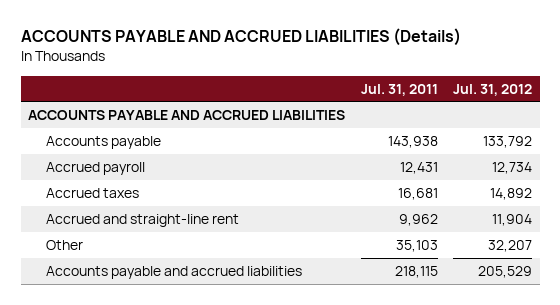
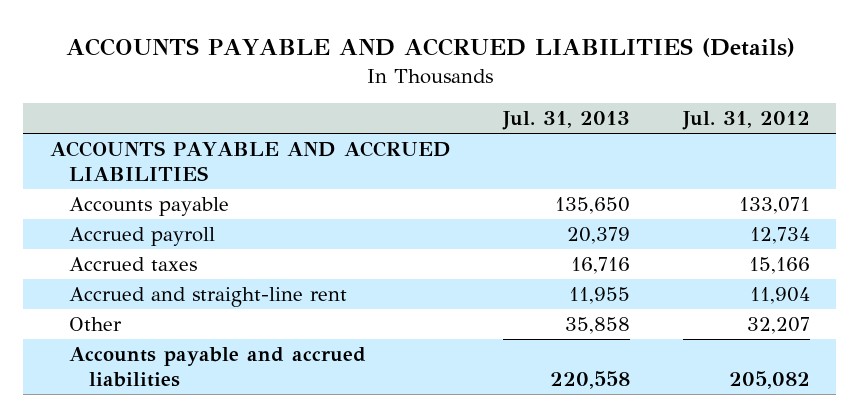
[360,83,438,96] Jul. 31, 2011 -> none
none -> [502,111,631,131] Jul. 31, 2013
[483,136,533,149] 133,792 -> [739,197,811,215] 133,071
[490,188,533,201] 14,892 -> [749,257,811,275] 15,166
[478,266,533,279] 205,529 -> [729,371,811,390] 205,082

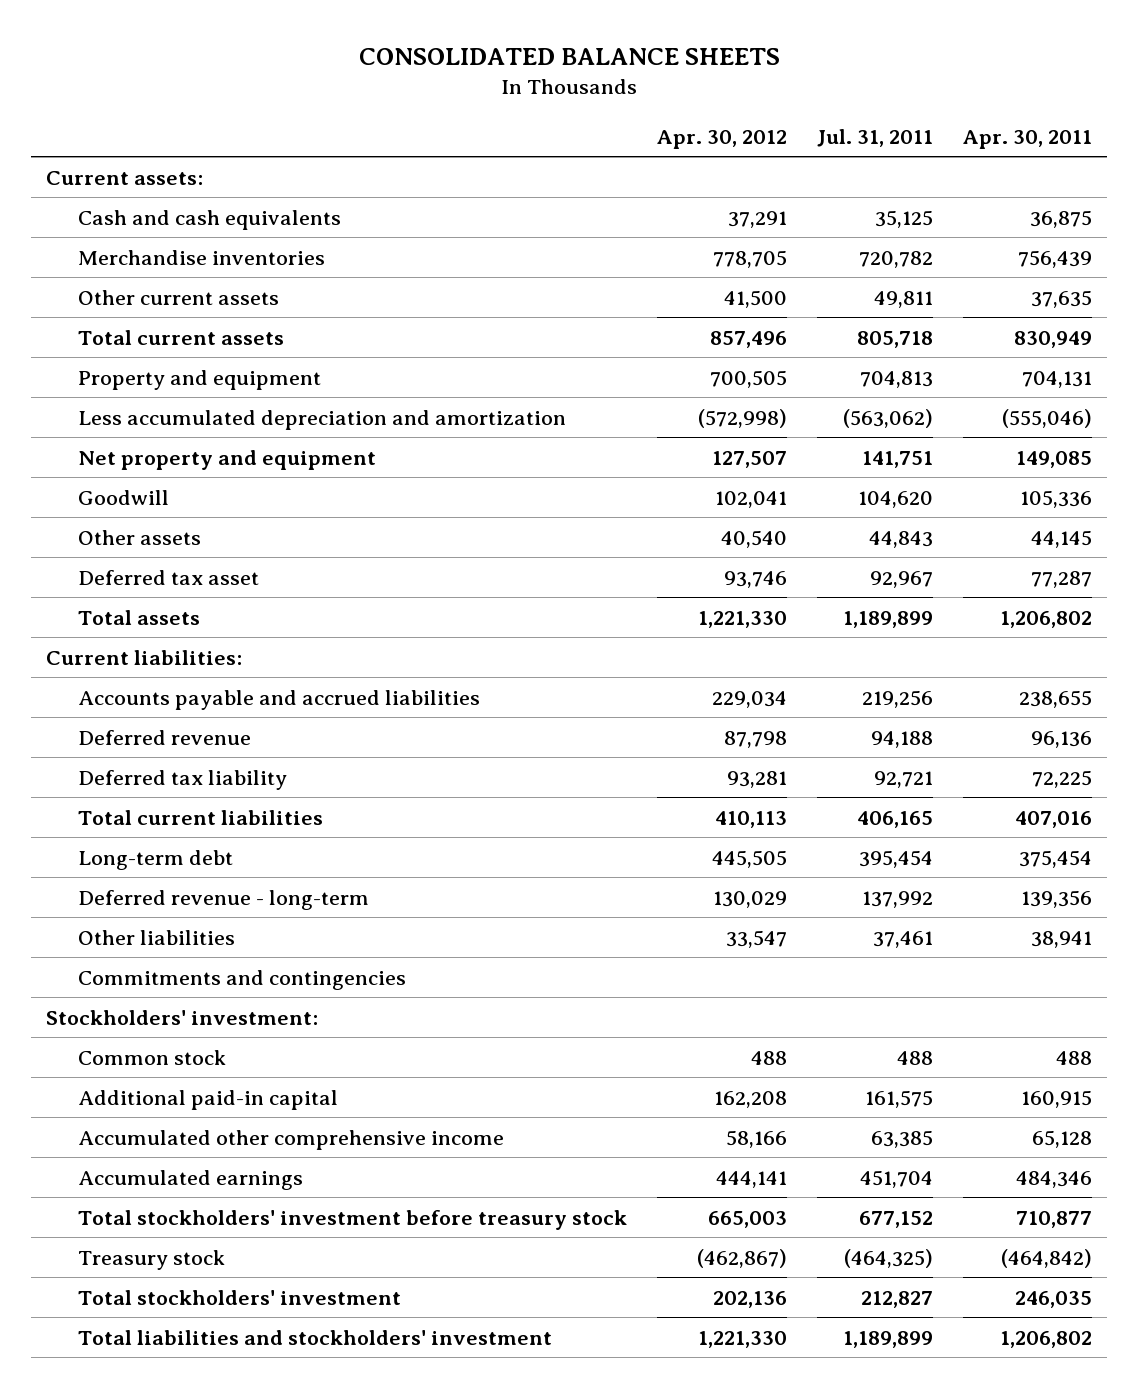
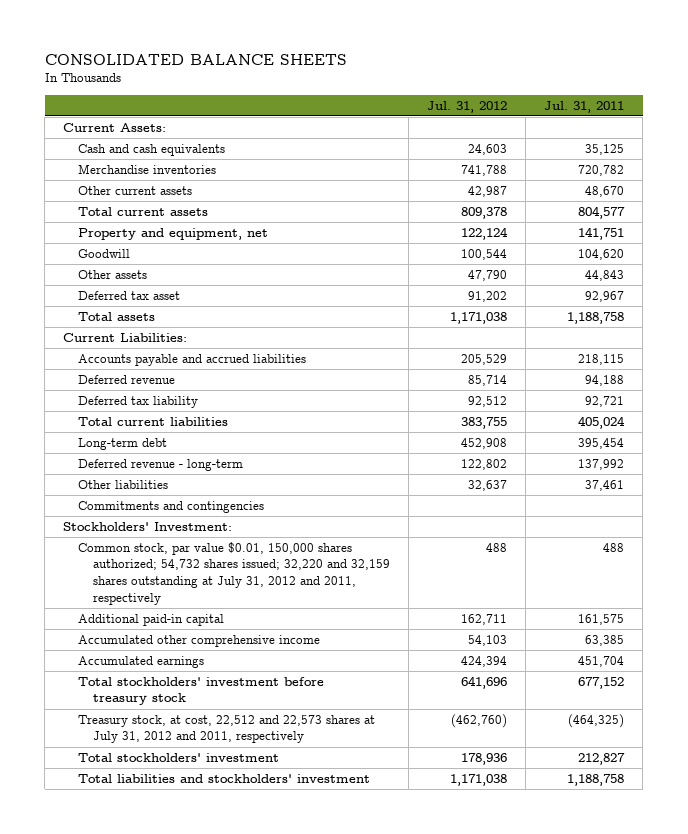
[656,129,787,149] Apr. 30, 2012 -> none
[962,129,1092,149] Apr. 30, 2011 -> none
none -> [427,100,508,113] Jul. 31, 2012
[46,170,204,185] Current assets: -> [63,122,167,132] Current Assets:
[78,369,322,390] Property and equipment -> none
[78,409,567,430] Less accumulated depreciation and amortization -> none
[873,290,933,308] 49,811 -> [585,185,625,197] 48,670
[856,330,933,348] 805,718 -> [578,205,626,219] 804,577
[78,449,377,470] Net property and equipment -> [78,227,269,240] Property and equipment, net
[842,610,933,628] 1,189,899 -> [567,311,625,324] 1,188,758
[46,649,243,665] Current liabilities: -> [63,332,188,342] Current Liabilities:
[861,689,933,708] 219,256 -> [578,353,625,365] 218,115
[856,810,933,828] 406,165 -> [578,415,626,429] 405,024
[46,1009,319,1025] Stockholders' investment: -> [63,521,233,531] Stockholders' Investment:
[78,1049,227,1065] Common stock -> [78,541,391,605] Common stock, par value $0.01, 150,000 shares authorized; 54,732 shares issued; 32,220 and 32,159 shares outstanding at July 31, 2012 and 2011, respectively
[78,1249,226,1270] Treasury stock -> [78,714,376,744] Treasury stock, at cost, 22,512 and 22,573 shares at July 31, 2012 and 2011, respectively
[842,1330,933,1348] 1,189,899 -> [567,773,625,786] 1,188,758

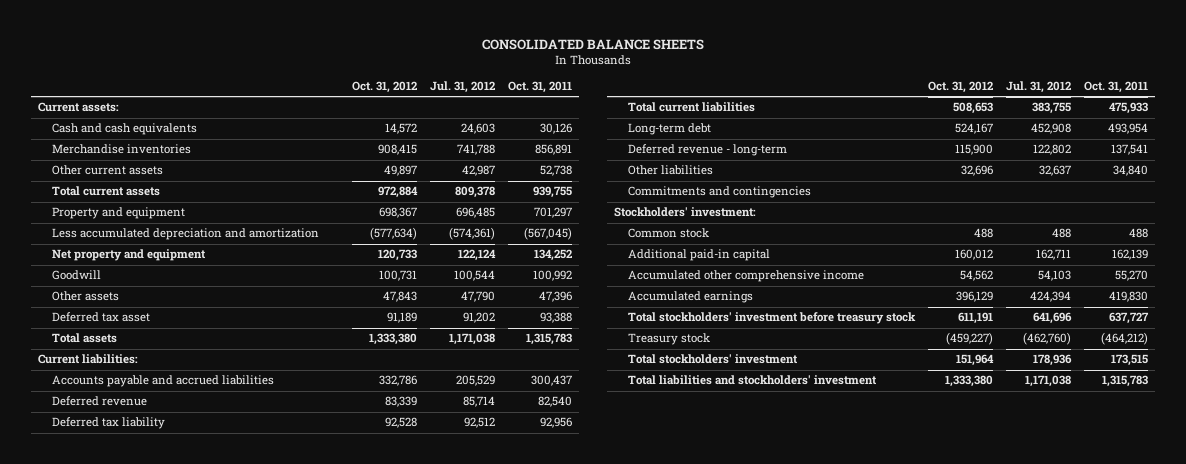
[544,100,625,113] Jul. 31, 2011 -> none
none -> [351,81,417,94] Oct. 31, 2012
none -> [508,81,573,94] Oct. 31, 2011
[63,122,167,132] Current Assets: -> [37,102,119,113] Current assets:
none -> [51,207,185,220] Property and equipment
none -> [51,228,319,241] Less accumulated depreciation and amortization
[78,227,269,240] Property and equipment, net -> [51,249,206,262] Net property and equipment
[63,332,188,342] Current Liabilities: -> [37,354,138,365] Current liabilities:
[63,521,233,531] Stockholders' Investment: -> [613,207,756,218] Stockholders' investment:
[78,541,391,605] Common stock, par value $0.01, 150,000 shares authorized; 54,732 shares issued; 32,220 and 32,159 shares outstanding at July 31, 2012 and 2011, respectively -> [627,228,709,239] Common stock
[78,714,376,744] Treasury stock, at cost, 22,512 and 22,573 shares at July 31, 2012 and 2011, respectively -> [627,333,710,346] Treasury stock

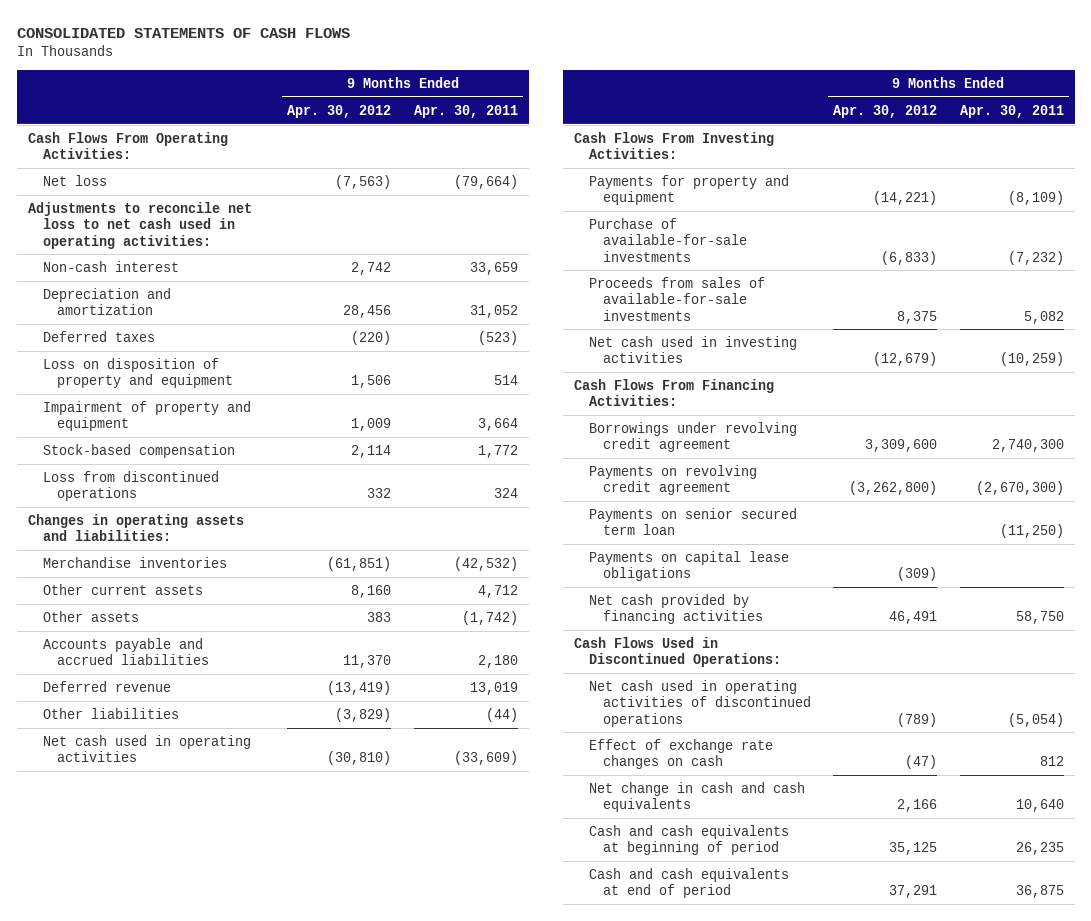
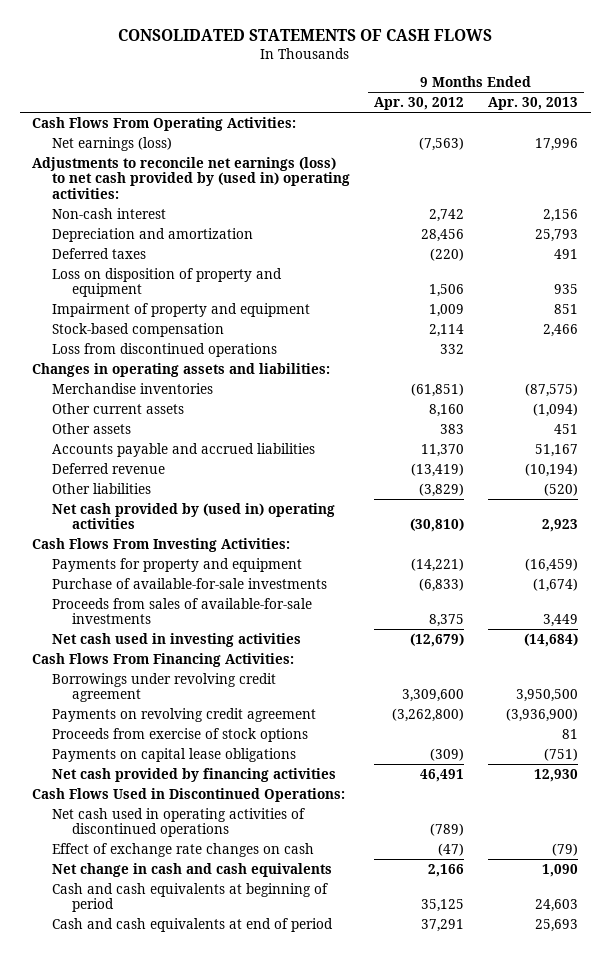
[413,104,518,118] Apr. 30, 2011 -> none
none -> [488,97,579,111] Apr. 30, 2013
[42,174,107,186] Net loss -> [52,136,173,151] Net earnings (loss)
[27,201,252,249] Adjustments to reconcile net loss to net cash used in operating activities: -> [32,156,351,199] Adjustments to reconcile net earnings (loss) to net cash provided by (used in) operating activities:
[42,734,251,763] Net cash used in operating activities -> [52,502,336,530] Net cash provided by (used in) operating activities
[588,507,797,536] Payments on senior secured term loan -> none
none -> [52,727,309,742] Proceeds from exercise of stock options

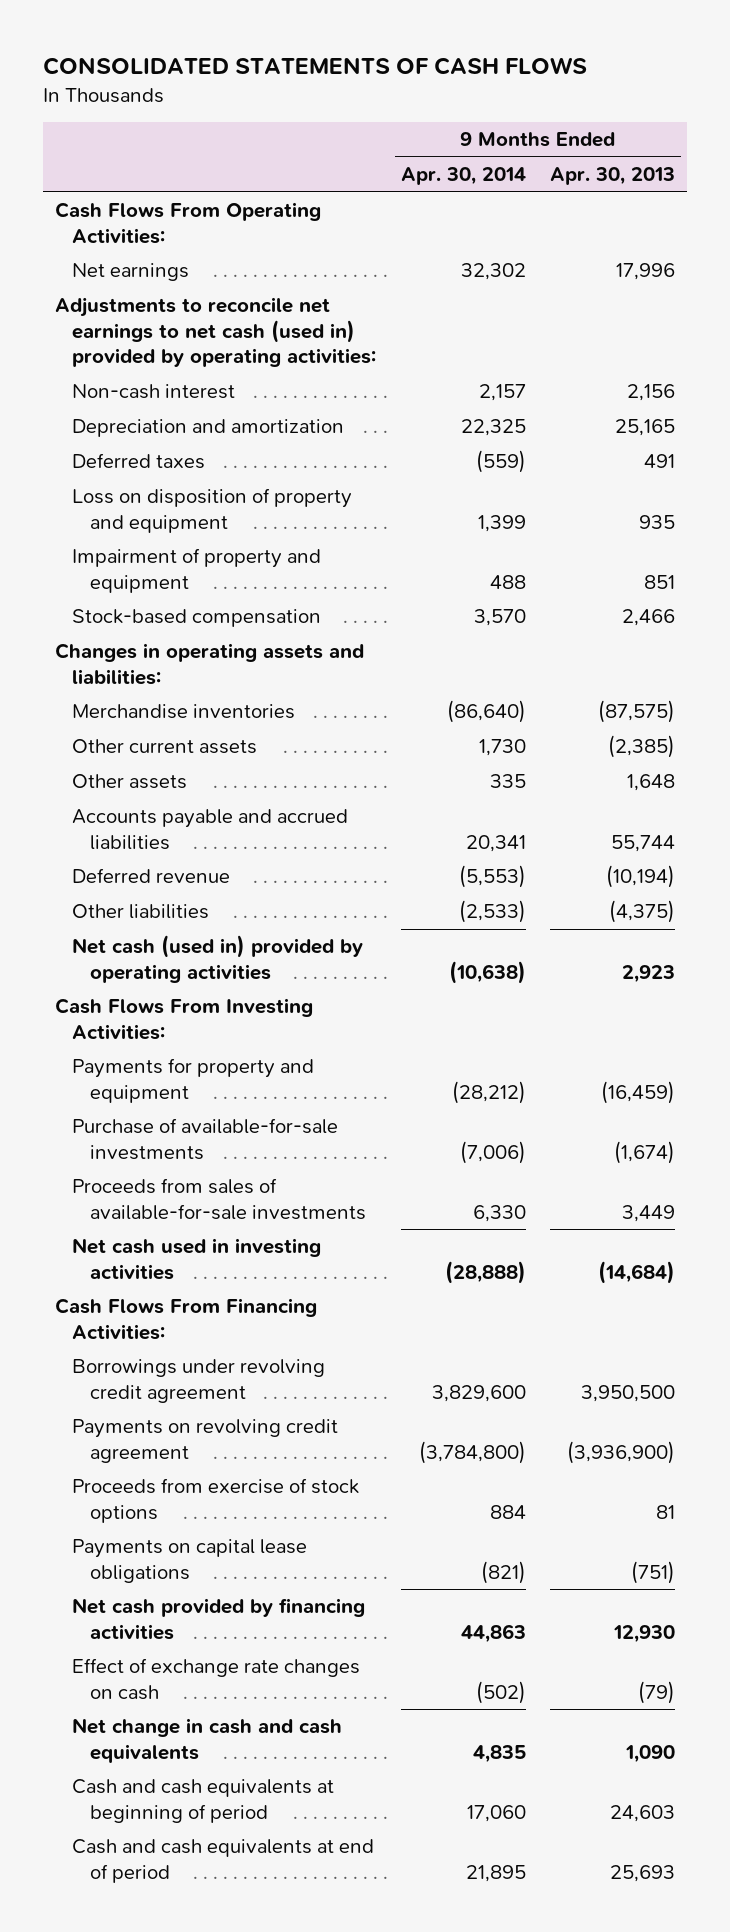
[374,97,465,111] Apr. 30, 2012 -> none
none -> [400,167,526,186] Apr. 30, 2014
[52,136,173,151] Net earnings (loss) -> [72,263,190,282] Net earnings
[32,156,351,199] Adjustments to reconcile net earnings (loss) to net cash provided by (used in) operating activities: -> [54,297,377,367] Adjustments to reconcile net earnings to net cash (used in) provided by operating activities:
[535,228,579,242] 25,793 -> [614,419,675,437] 25,165
[52,342,278,357] Loss from discontinued operations -> none
[533,402,579,417] (1,094) -> [607,735,675,759] (2,385)
[554,423,579,434] 451 -> [626,774,675,792] 1,648
[535,443,579,457] 51,167 -> [610,834,675,852] 55,744
[544,482,579,496] (520) -> [608,900,675,924] (4,375)
[52,502,336,530] Net cash provided by (used in) operating activities -> [72,935,364,983] Net cash (used in) provided by operating activities
[32,787,346,802] Cash Flows Used in Discontinued Operations: -> none
[52,807,306,838] Net cash used in operating activities of discontinued operations -> none

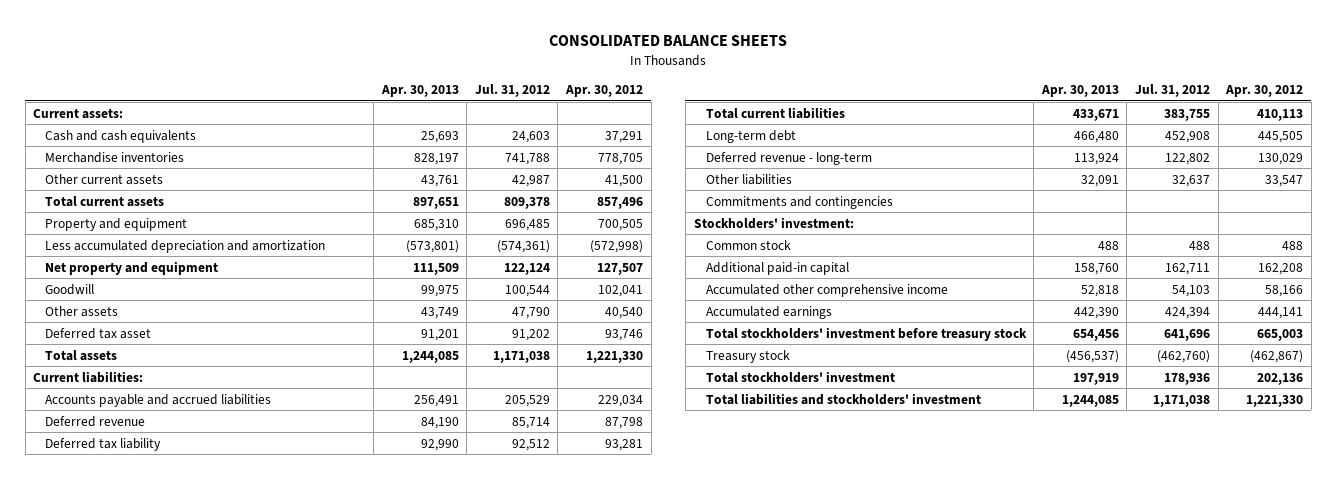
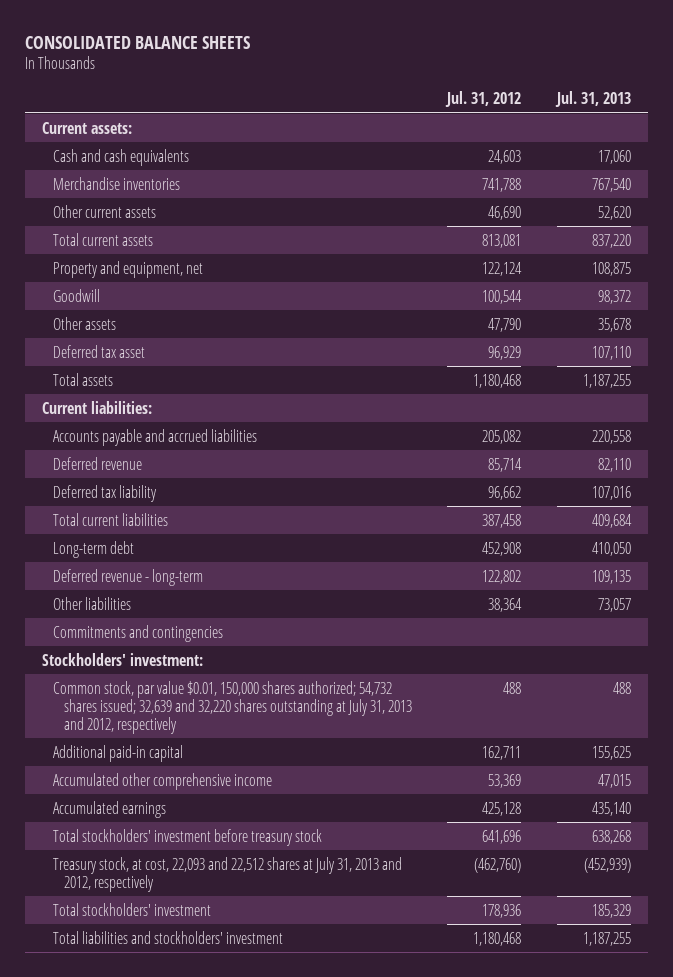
[380,85,459,98] Apr. 30, 2013 -> none
[565,85,644,98] Apr. 30, 2012 -> none
none -> [554,91,631,108] Jul. 31, 2013
[45,217,188,231] Property and equipment -> none
[45,239,326,253] Less accumulated depreciation and amortization -> none
[511,174,550,187] 42,987 -> [488,205,522,220] 46,690
[503,196,550,209] 809,378 -> [482,233,522,248] 813,081
[45,260,219,275] Net property and equipment -> [53,260,204,278] Property and equipment, net
[511,328,550,341] 91,202 -> [488,345,522,360] 96,929
[492,350,550,363] 1,171,038 -> [473,373,522,388] 1,180,468
[504,394,550,407] 205,529 -> [482,429,522,444] 205,082
[511,438,550,451] 92,512 -> [488,485,522,500] 96,662
[1164,108,1211,121] 383,755 -> [482,513,522,528] 387,458
[1172,174,1211,187] 32,637 -> [488,597,523,612] 38,364
[705,239,791,250] Common stock -> [53,680,413,734] Common stock, par value $0.01, 150,000 shares authorized; 54,732 shares issued; 32,639 and 32,220 shares outstanding at July 31, 2013 and 2012, respectively
[1172,284,1211,297] 54,103 -> [488,773,522,788] 53,369
[1165,306,1211,319] 424,394 -> [482,801,522,816] 425,128
[705,349,790,363] Treasury stock -> [53,856,403,892] Treasury stock, at cost, 22,093 and 22,512 shares at July 31, 2013 and 2012, respectively
[1153,394,1211,407] 1,171,038 -> [473,931,522,946] 1,180,468

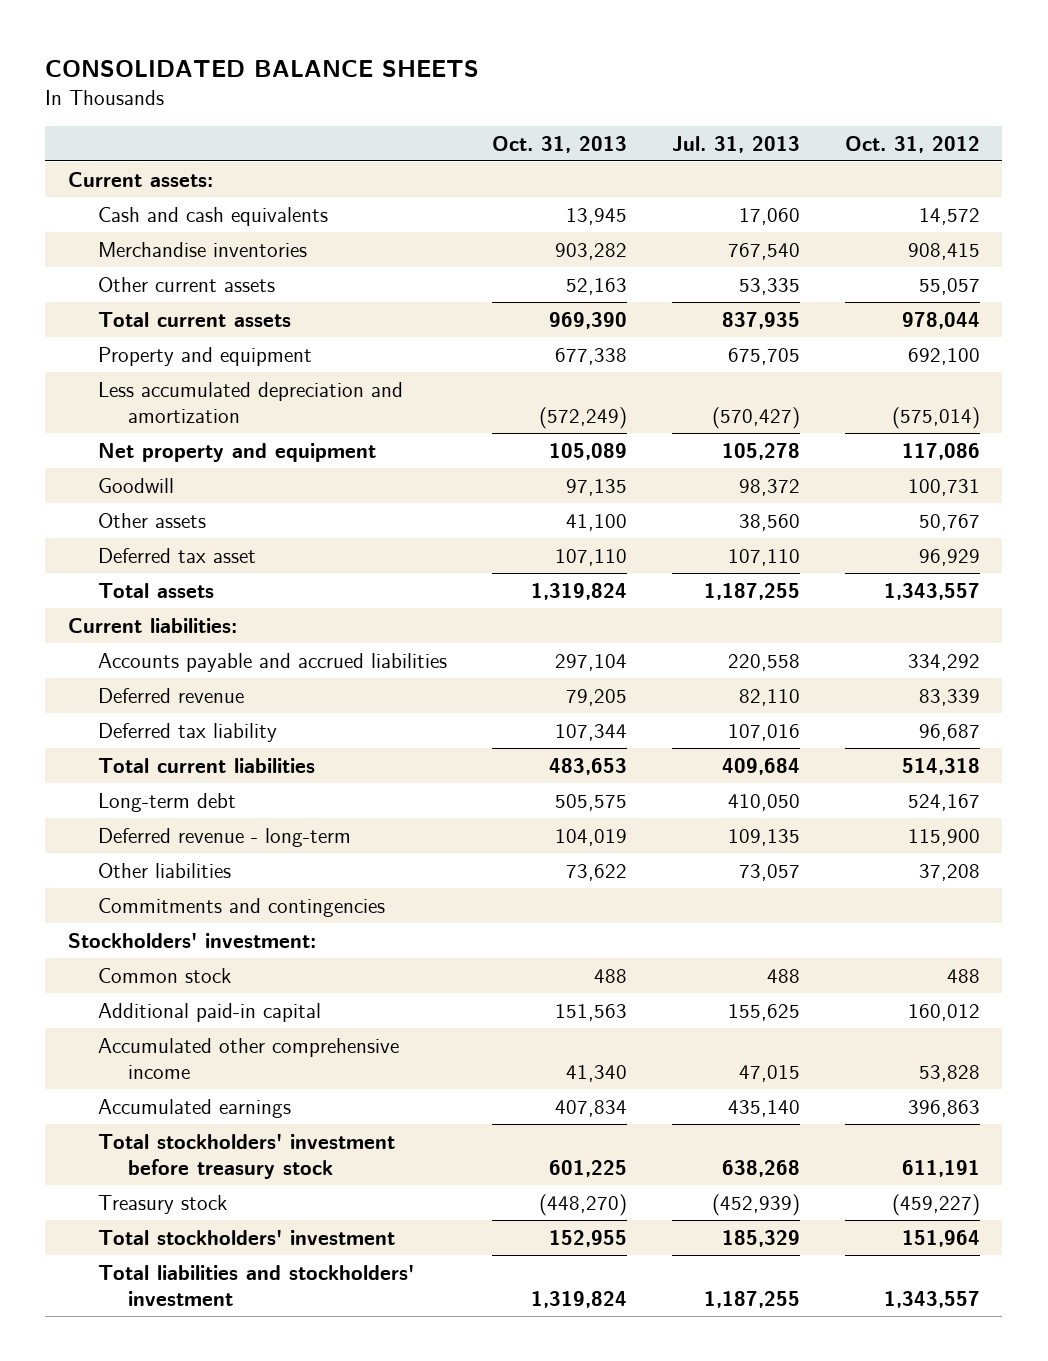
[445,91,522,108] Jul. 31, 2012 -> none
none -> [491,135,627,153] Oct. 31, 2013
none -> [844,135,980,153] Oct. 31, 2012
[597,205,631,220] 52,620 -> [738,277,800,295] 53,335
[591,233,631,248] 837,220 -> [721,311,800,329] 837,935
none -> [97,346,312,366] Property and equipment
none -> [97,381,403,423] Less accumulated depreciation and amortization
[53,260,204,278] Property and equipment, net -> [97,442,376,462] Net property and equipment
[591,261,631,276] 108,875 -> [721,442,800,460] 105,278
[597,317,631,332] 35,678 -> [738,513,800,531] 38,560
[53,680,413,734] Common stock, par value $0.01, 150,000 shares authorized; 54,732 shares issued; 32,639 and 32,220 shares outstanding at July 31, 2013 and 2012, respectively -> [97,967,231,983] Common stock
[53,856,403,892] Treasury stock, at cost, 22,093 and 22,512 shares at July 31, 2013 and 2012, respectively -> [97,1194,227,1214] Treasury stock

